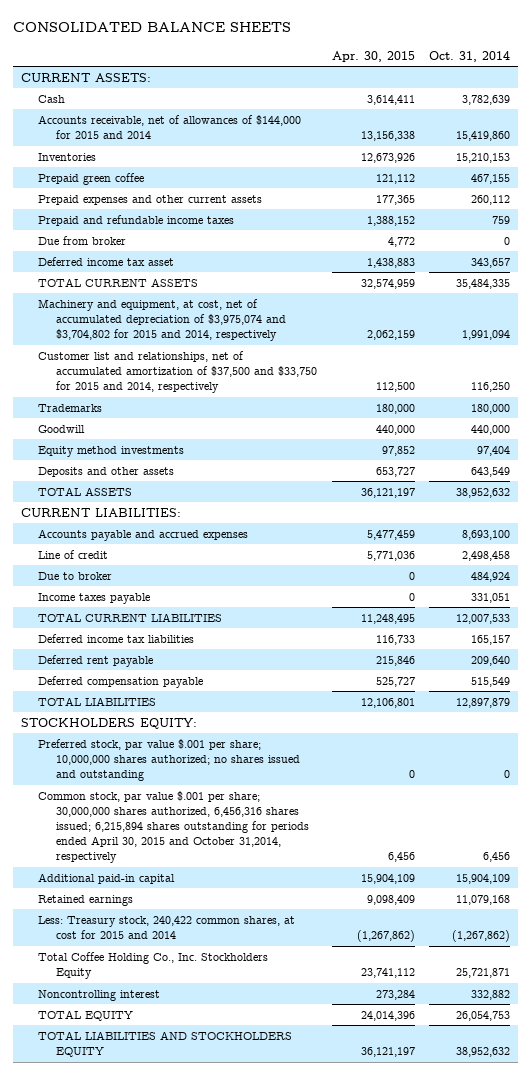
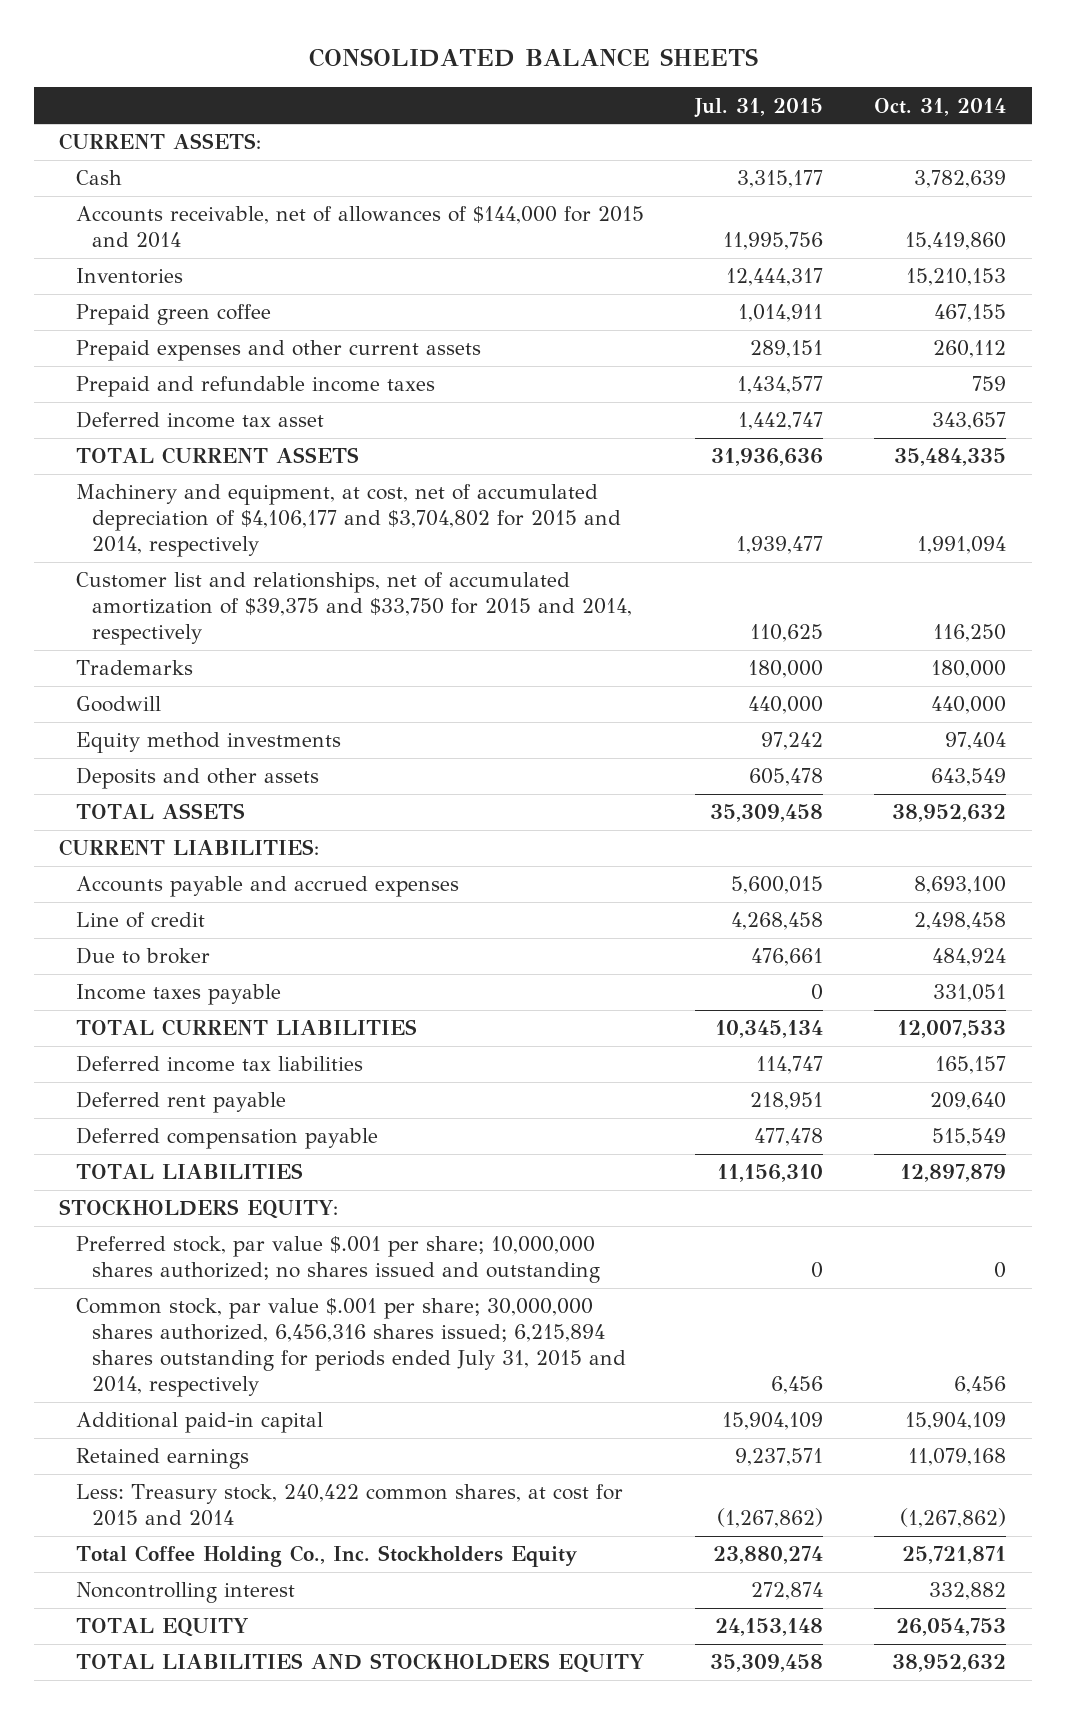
[331,50,415,62] Apr. 30, 2015 -> none
none -> [694,97,824,118] Jul. 31, 2015
[38,235,127,245] Due from broker -> none
[38,298,286,342] Machinery and equipment, at cost, net of accumulated depreciation of $3,975,074 and $3,704,802 for 2015 and 2014, respectively -> [75,484,622,558] Machinery and equipment, at cost, net of accumulated depreciation of $4,106,177 and $3,704,802 for 2015 and 2014, respectively
[38,350,317,394] Customer list and relationships, net of accumulated amortization of $37,500 and $33,750 for 2015 and 2014, respectively -> [75,572,633,646] Customer list and relationships, net of accumulated amortization of $39,375 and $33,750 for 2015 and 2014, respectively
[38,790,309,864] Common stock, par value $.001 per share; 30,000,000 shares authorized, 6,456,316 shares issued; 6,215,894 shares outstanding for periods ended April 30, 2015 and October 31,2014, respectively -> [75,1298,627,1398] Common stock, par value $.001 per share; 30,000,000 shares authorized, 6,456,316 shares issued; 6,215,894 shares outstanding for periods ended July 31, 2015 and 2014, respectively

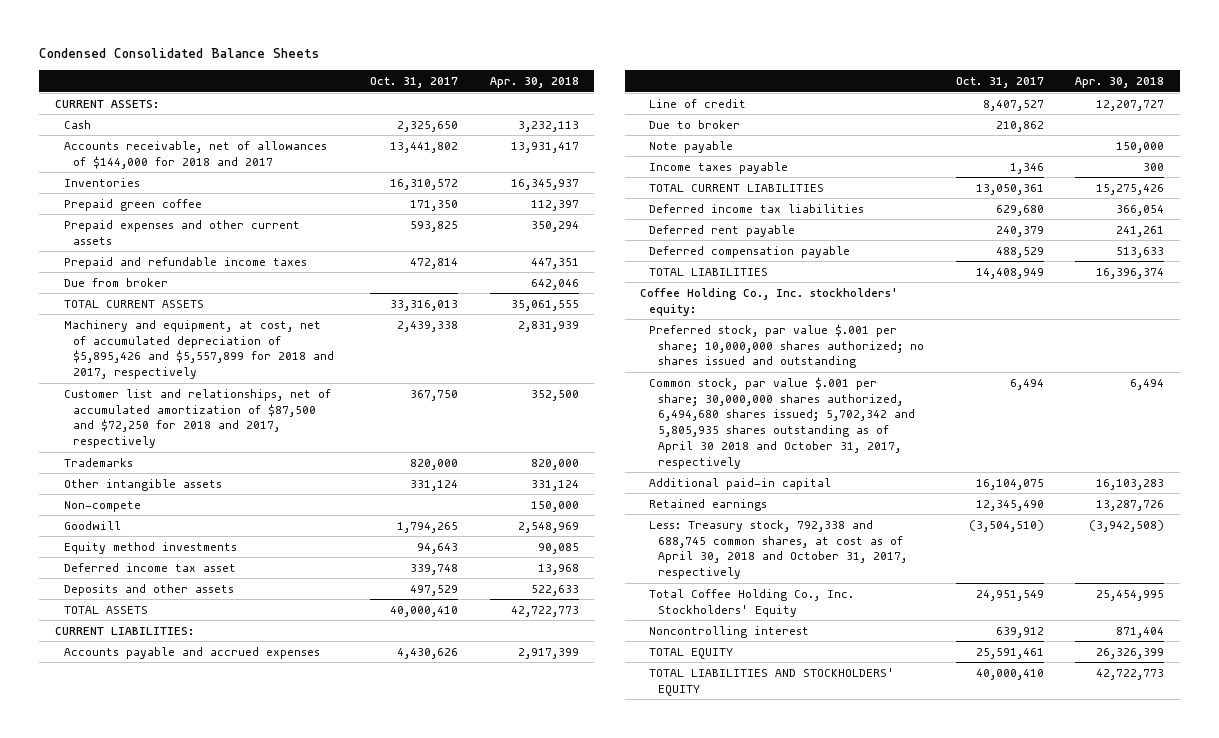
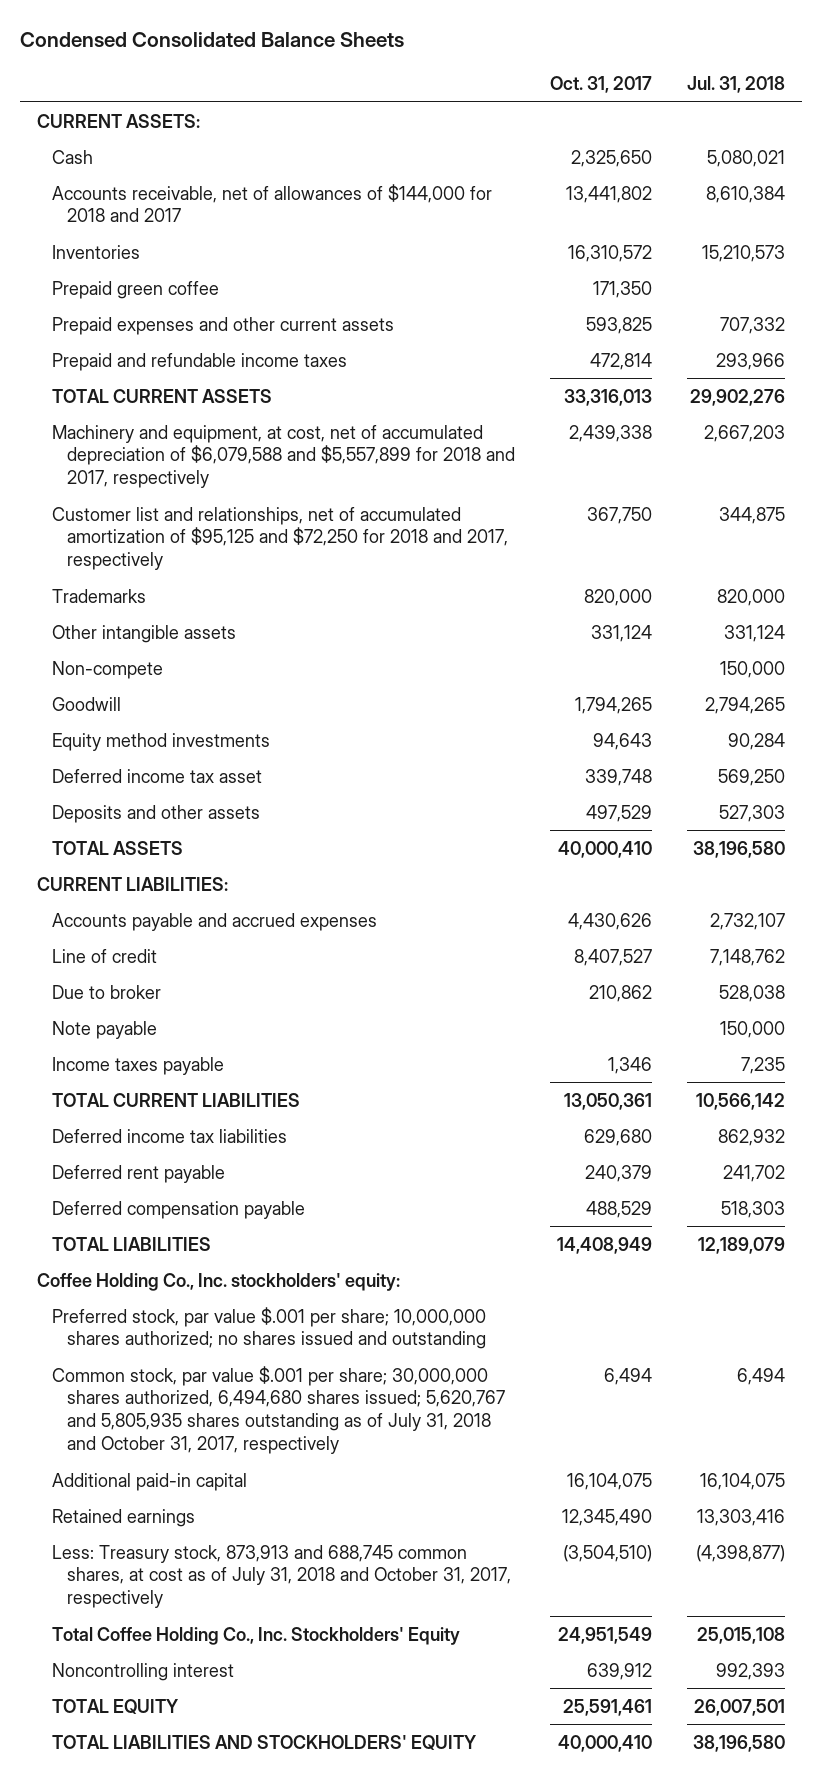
[489,77,579,89] Apr. 30, 2018 -> none
none -> [686,75,785,93] Jul. 31, 2018
[63,277,168,287] Due from broker -> none
[63,319,334,380] Machinery and equipment, at cost, net of accumulated depreciation of $5,895,426 and $5,557,899 for 2018 and 2017, respectively -> [51,424,515,489] Machinery and equipment, at cost, net of accumulated depreciation of $6,079,588 and $5,557,899 for 2018 and 2017, respectively
[63,388,331,449] Customer list and relationships, net of accumulated amortization of $87,500 and $72,250 for 2018 and 2017, respectively -> [51,506,508,571] Customer list and relationships, net of accumulated amortization of $95,125 and $72,250 for 2018 and 2017, respectively
[649,376,916,469] Common stock, par value $.001 per share; 30,000,000 shares authorized, 6,494,680 shares issued; 5,702,342 and 5,805,935 shares outstanding as of April 30 2018 and October 31, 2017, respectively -> [51,1365,505,1455] Common stock, par value $.001 per share; 30,000,000 shares authorized, 6,494,680 shares issued; 5,620,767 and 5,805,935 shares outstanding as of July 31, 2018 and October 31, 2017, respectively
[649,519,908,580] Less: Treasury stock, 792,338 and 688,745 common shares, at cost as of April 30, 2018 and October 31, 2017, respectively -> [51,1544,511,1609] Less: Treasury stock, 873,913 and 688,745 common shares, at cost as of July 31, 2018 and October 31, 2017, respectively

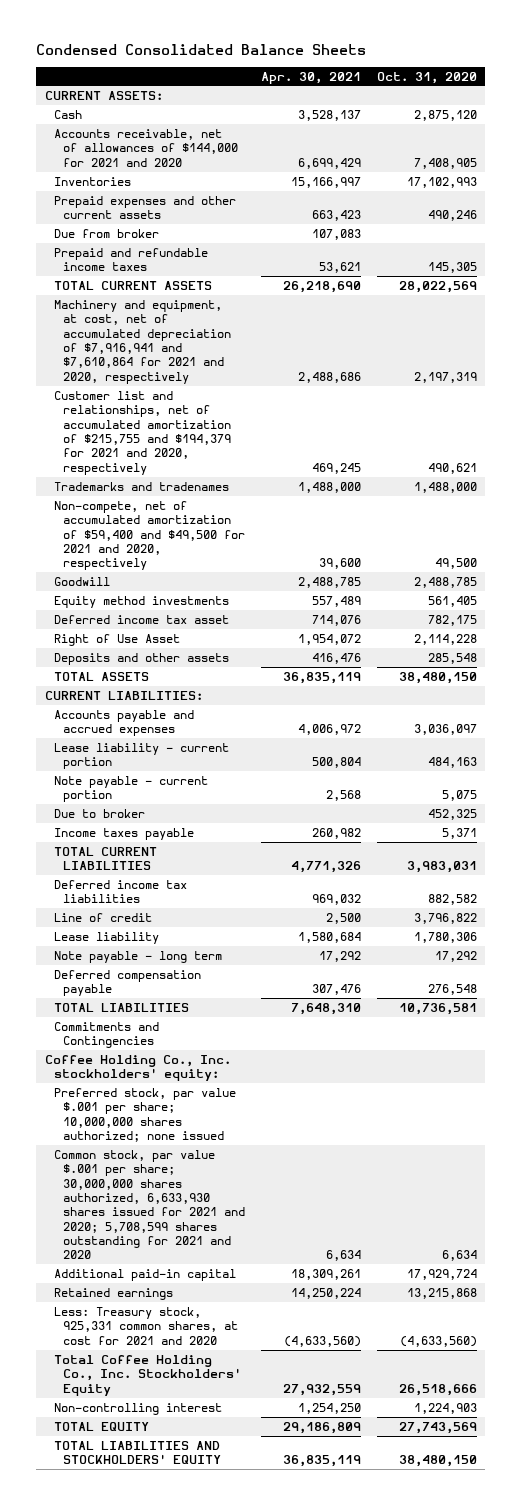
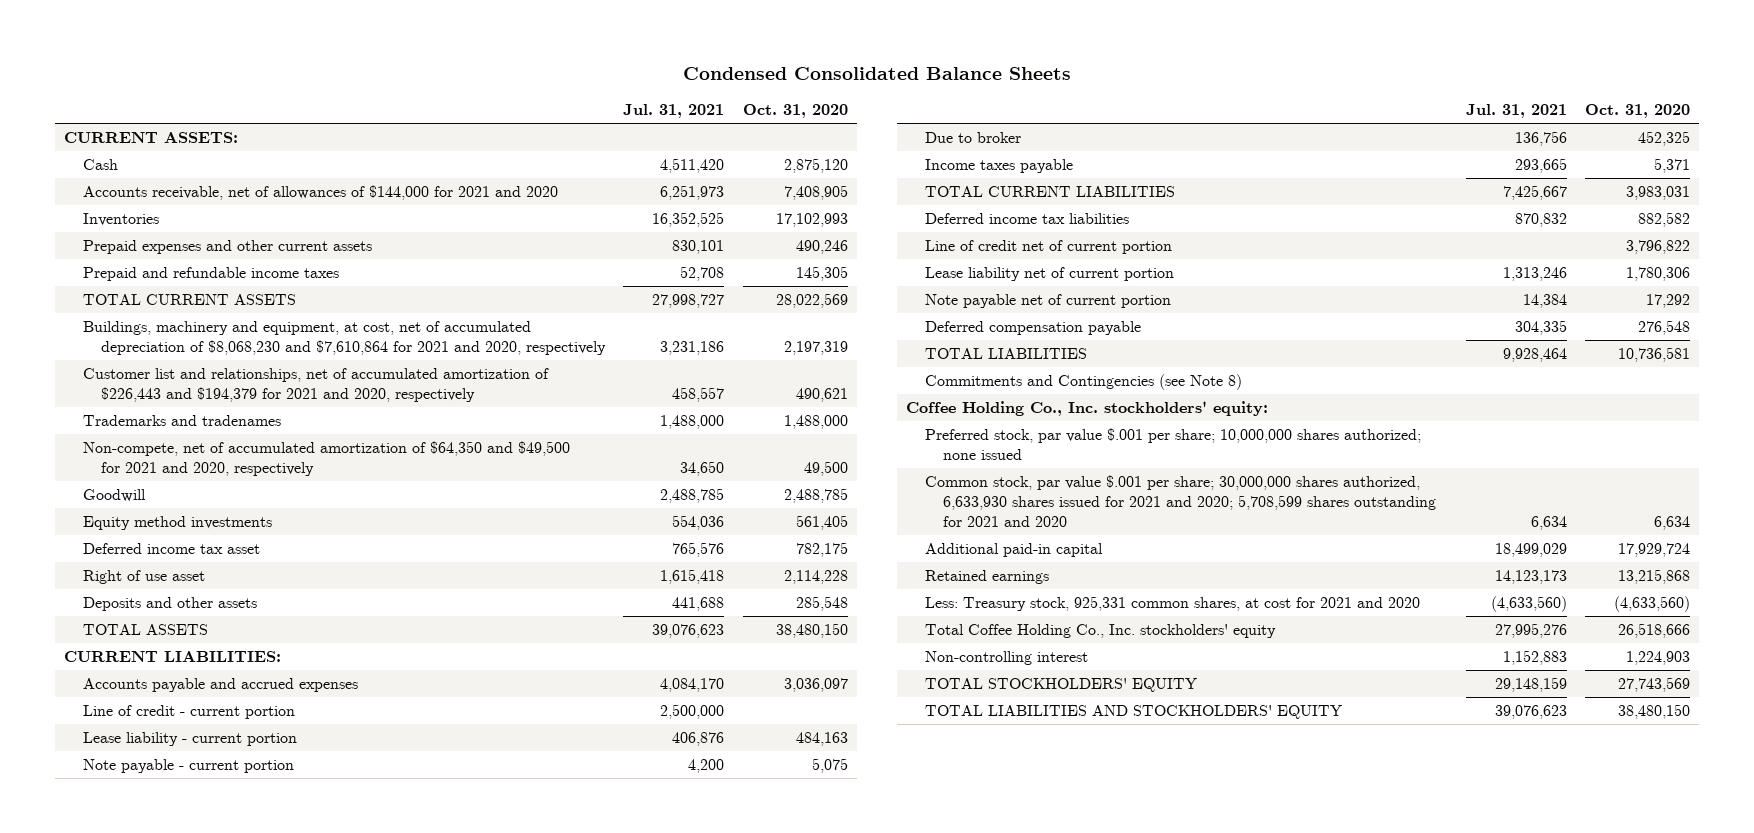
[260,71,361,84] Apr. 30, 2021 -> none
none -> [623,104,725,119] Jul. 31, 2021
[53,228,159,238] Due from broker -> none
[53,299,231,384] Machinery and equipment, at cost, net of accumulated depreciation of $7,916,941 and $7,610,864 for 2021 and 2020, respectively -> [82,321,607,356] Buildings, machinery and equipment, at cost, net of accumulated depreciation of $8,068,230 and $7,610,864 for 2021 and 2020, respectively
[53,390,231,475] Customer list and relationships, net of accumulated amortization of $215,755 and $194,379 for 2021 and 2020, respectively -> [82,368,549,403] Customer list and relationships, net of accumulated amortization of $226,443 and $194,379 for 2021 and 2020, respectively
[53,500,245,571] Non-compete, net of accumulated amortization of $59,400 and $49,500 for 2021 and 2020, respectively -> [82,441,570,477] Non-compete, net of accumulated amortization of $64,350 and $49,500 for 2021 and 2020, respectively
[53,633,180,646] Right of Use Asset -> [82,570,205,585] Right of use asset
none -> [82,705,295,720] Line of credit - current portion
[53,912,152,922] Line of credit -> [924,240,1172,255] Line of credit net of current portion
[53,931,159,944] Lease liability -> [924,267,1174,282] Lease liability net of current portion
[53,950,222,963] Note payable - long term -> [924,294,1171,309] Note payable net of current portion
[53,1021,159,1049] Commitments and Contingencies -> [924,374,1242,391] Commitments and Contingencies (see Note 8)
[53,1354,241,1396] Total Coffee Holding Co., Inc. Stockholders' Equity -> [924,624,1276,639] Total Coffee Holding Co., Inc. stockholders' equity
[53,1421,149,1431] TOTAL EQUITY -> [924,678,1197,693] TOTAL STOCKHOLDERS' EQUITY

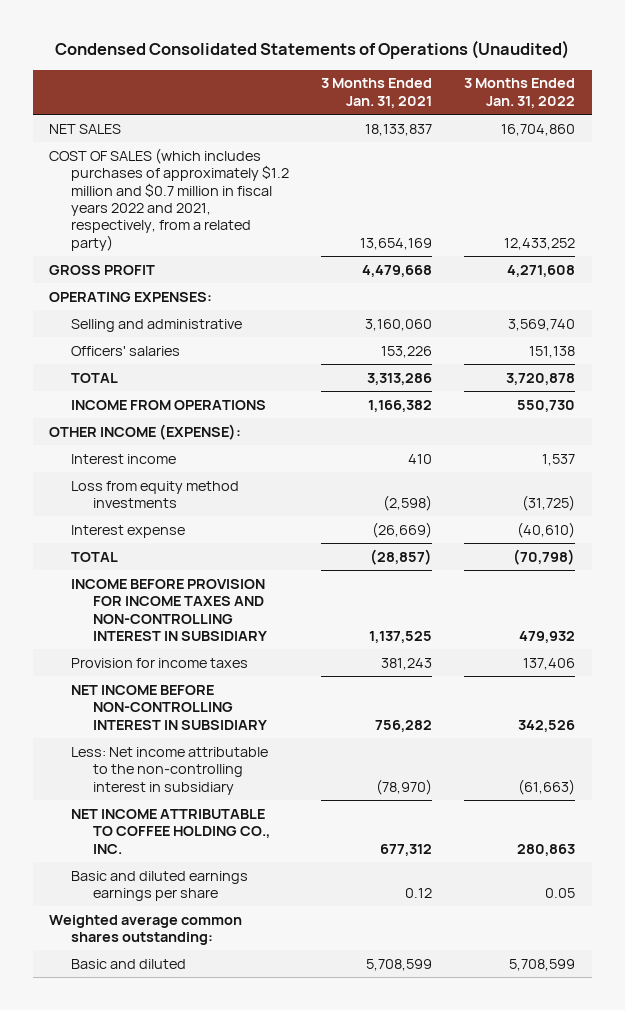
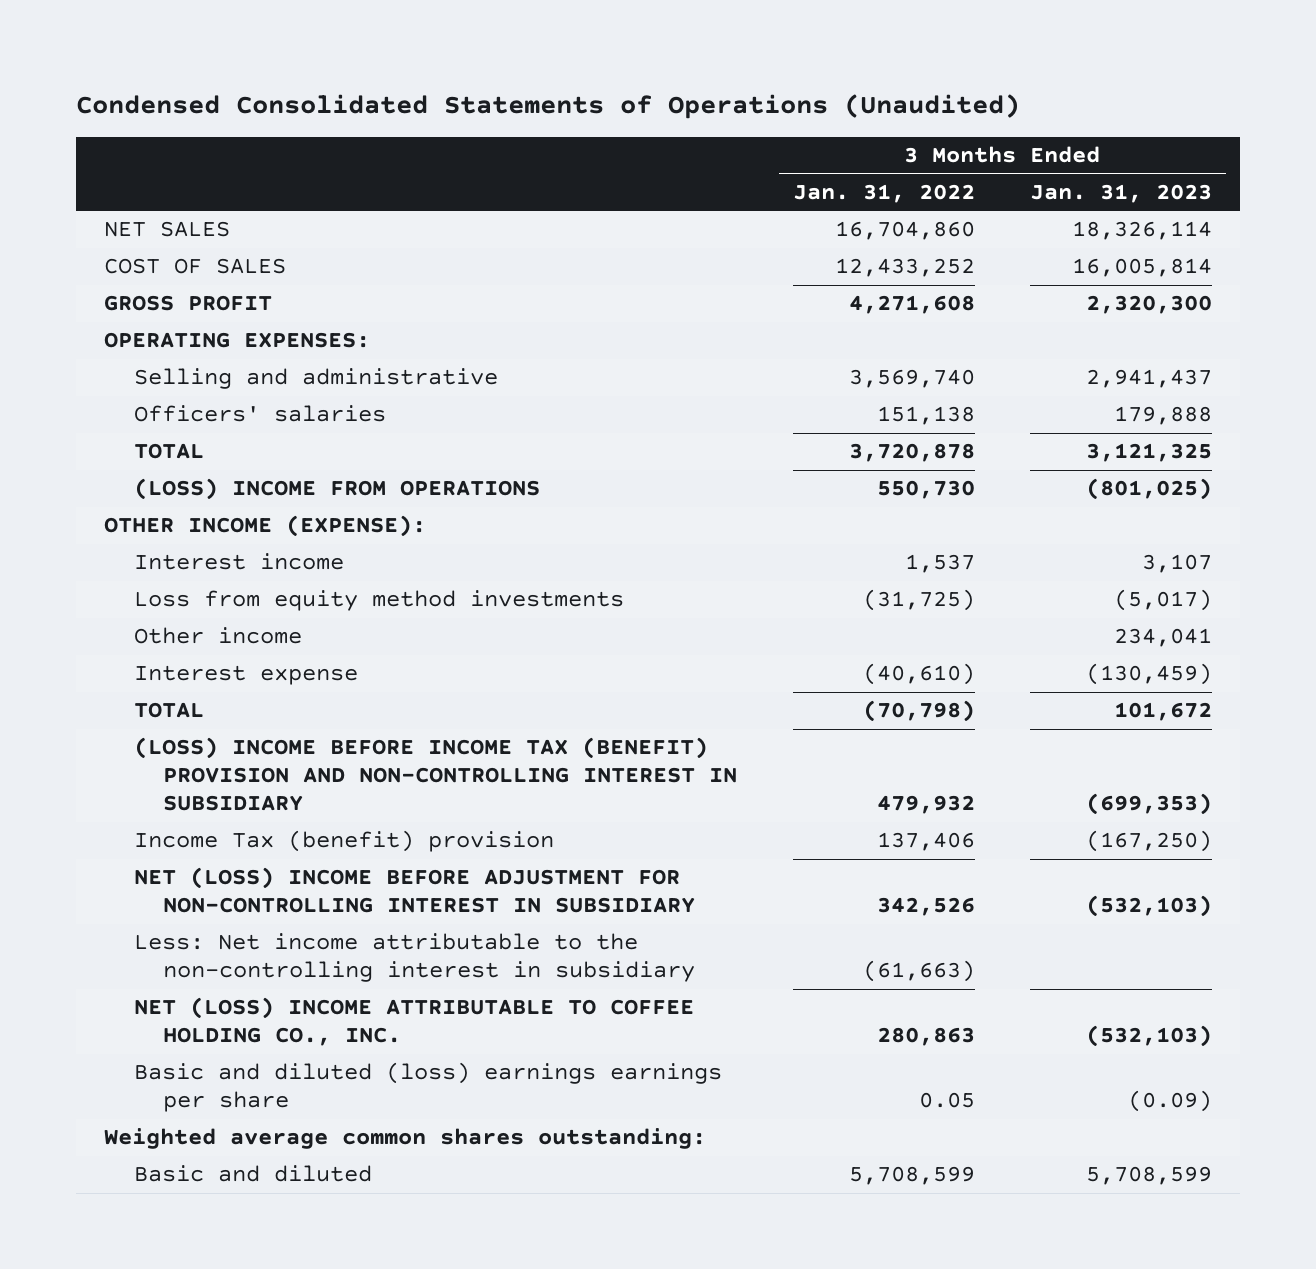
[321,78,433,108] 3 Months Ended Jan. 31, 2021 -> none
none -> [1030,184,1213,204] Jan. 31, 2023
[49,147,290,251] COST OF SALES (which includes purchases of approximately $1.2 million and $0.7 million in fiscal years 2022 and 2021, respectively, from a related party) -> [103,258,286,275] COST OF SALES
[71,399,267,410] INCOME FROM OPERATIONS -> [133,478,540,501] (LOSS) INCOME FROM OPERATIONS
none -> [133,627,302,645] Other income
[71,578,268,641] INCOME BEFORE PROVISION FOR INCOME TAXES AND NON-CONTROLLING INTEREST IN SUBSIDIARY -> [133,737,738,812] (LOSS) INCOME BEFORE INCOME TAX (BENEFIT) PROVISION AND NON-CONTROLLING INTEREST IN SUBSIDIARY
[71,657,249,668] Provision for income taxes -> [133,830,554,853] Income Tax (benefit) provision
[71,684,268,730] NET INCOME BEFORE NON-CONTROLLING INTEREST IN SUBSIDIARY -> [133,867,696,914] NET (LOSS) INCOME BEFORE ADJUSTMENT FOR NON-CONTROLLING INTEREST IN SUBSIDIARY
[71,808,271,854] NET INCOME ATTRIBUTABLE TO COFFEE HOLDING CO., INC. -> [133,997,694,1047] NET (LOSS) INCOME ATTRIBUTABLE TO COFFEE HOLDING CO., INC.
[71,870,249,902] Basic and diluted earnings earnings per share -> [133,1062,722,1113] Basic and diluted (loss) earnings earnings per share

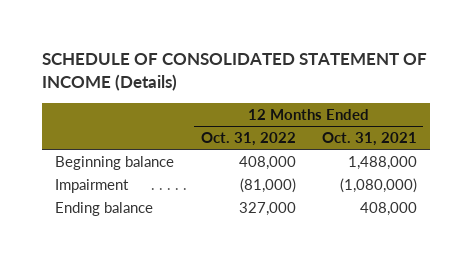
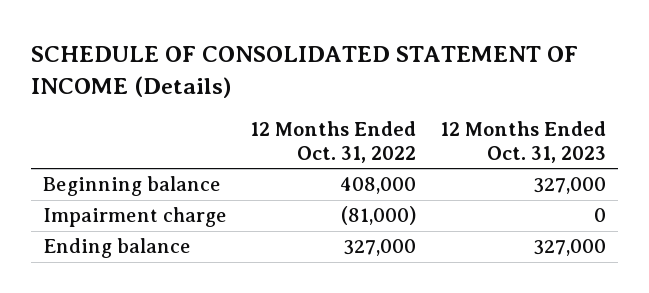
[321,132,417,147] Oct. 31, 2021 -> none
none -> [439,121,606,163] 12 Months Ended Oct. 31, 2023
[55,178,130,193] Impairment -> [42,207,227,228] Impairment charge

